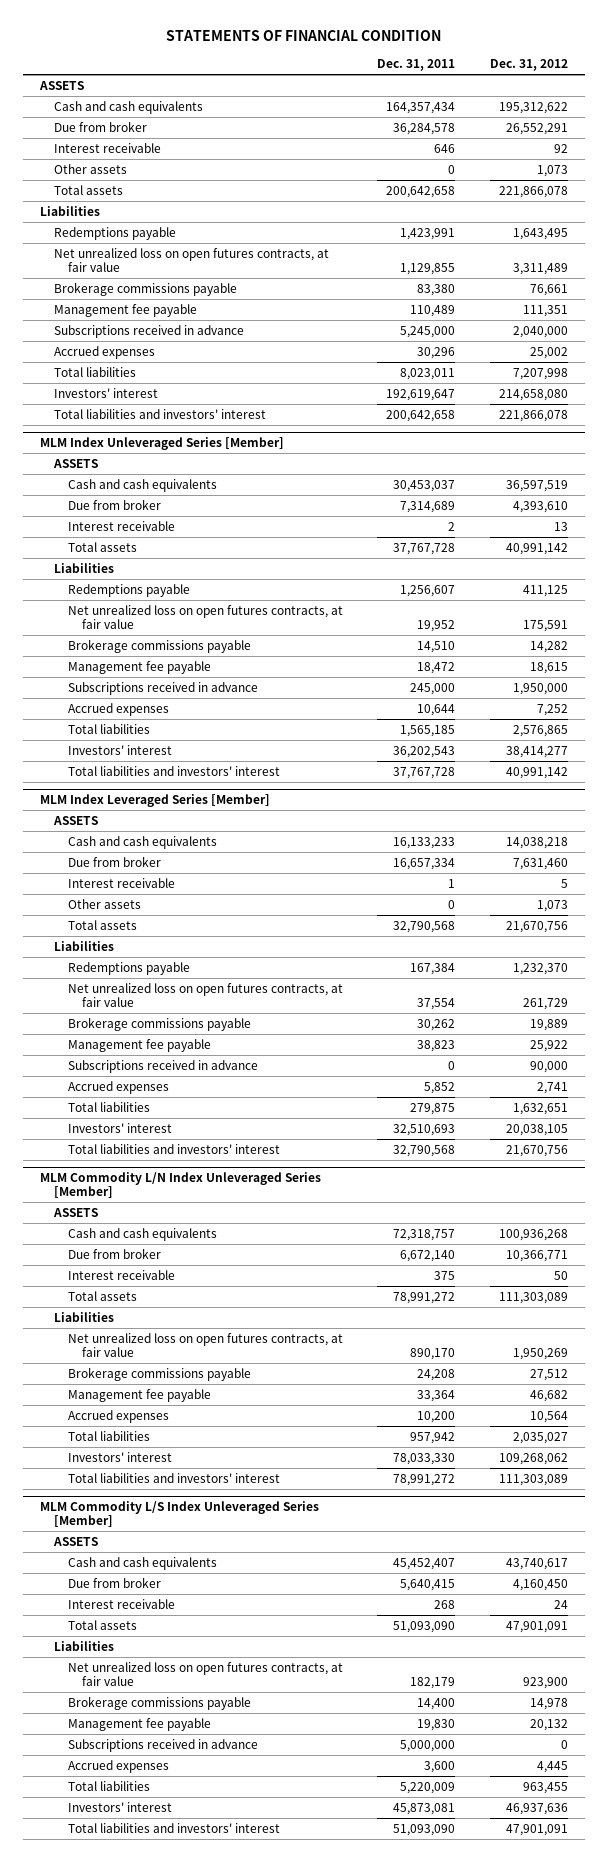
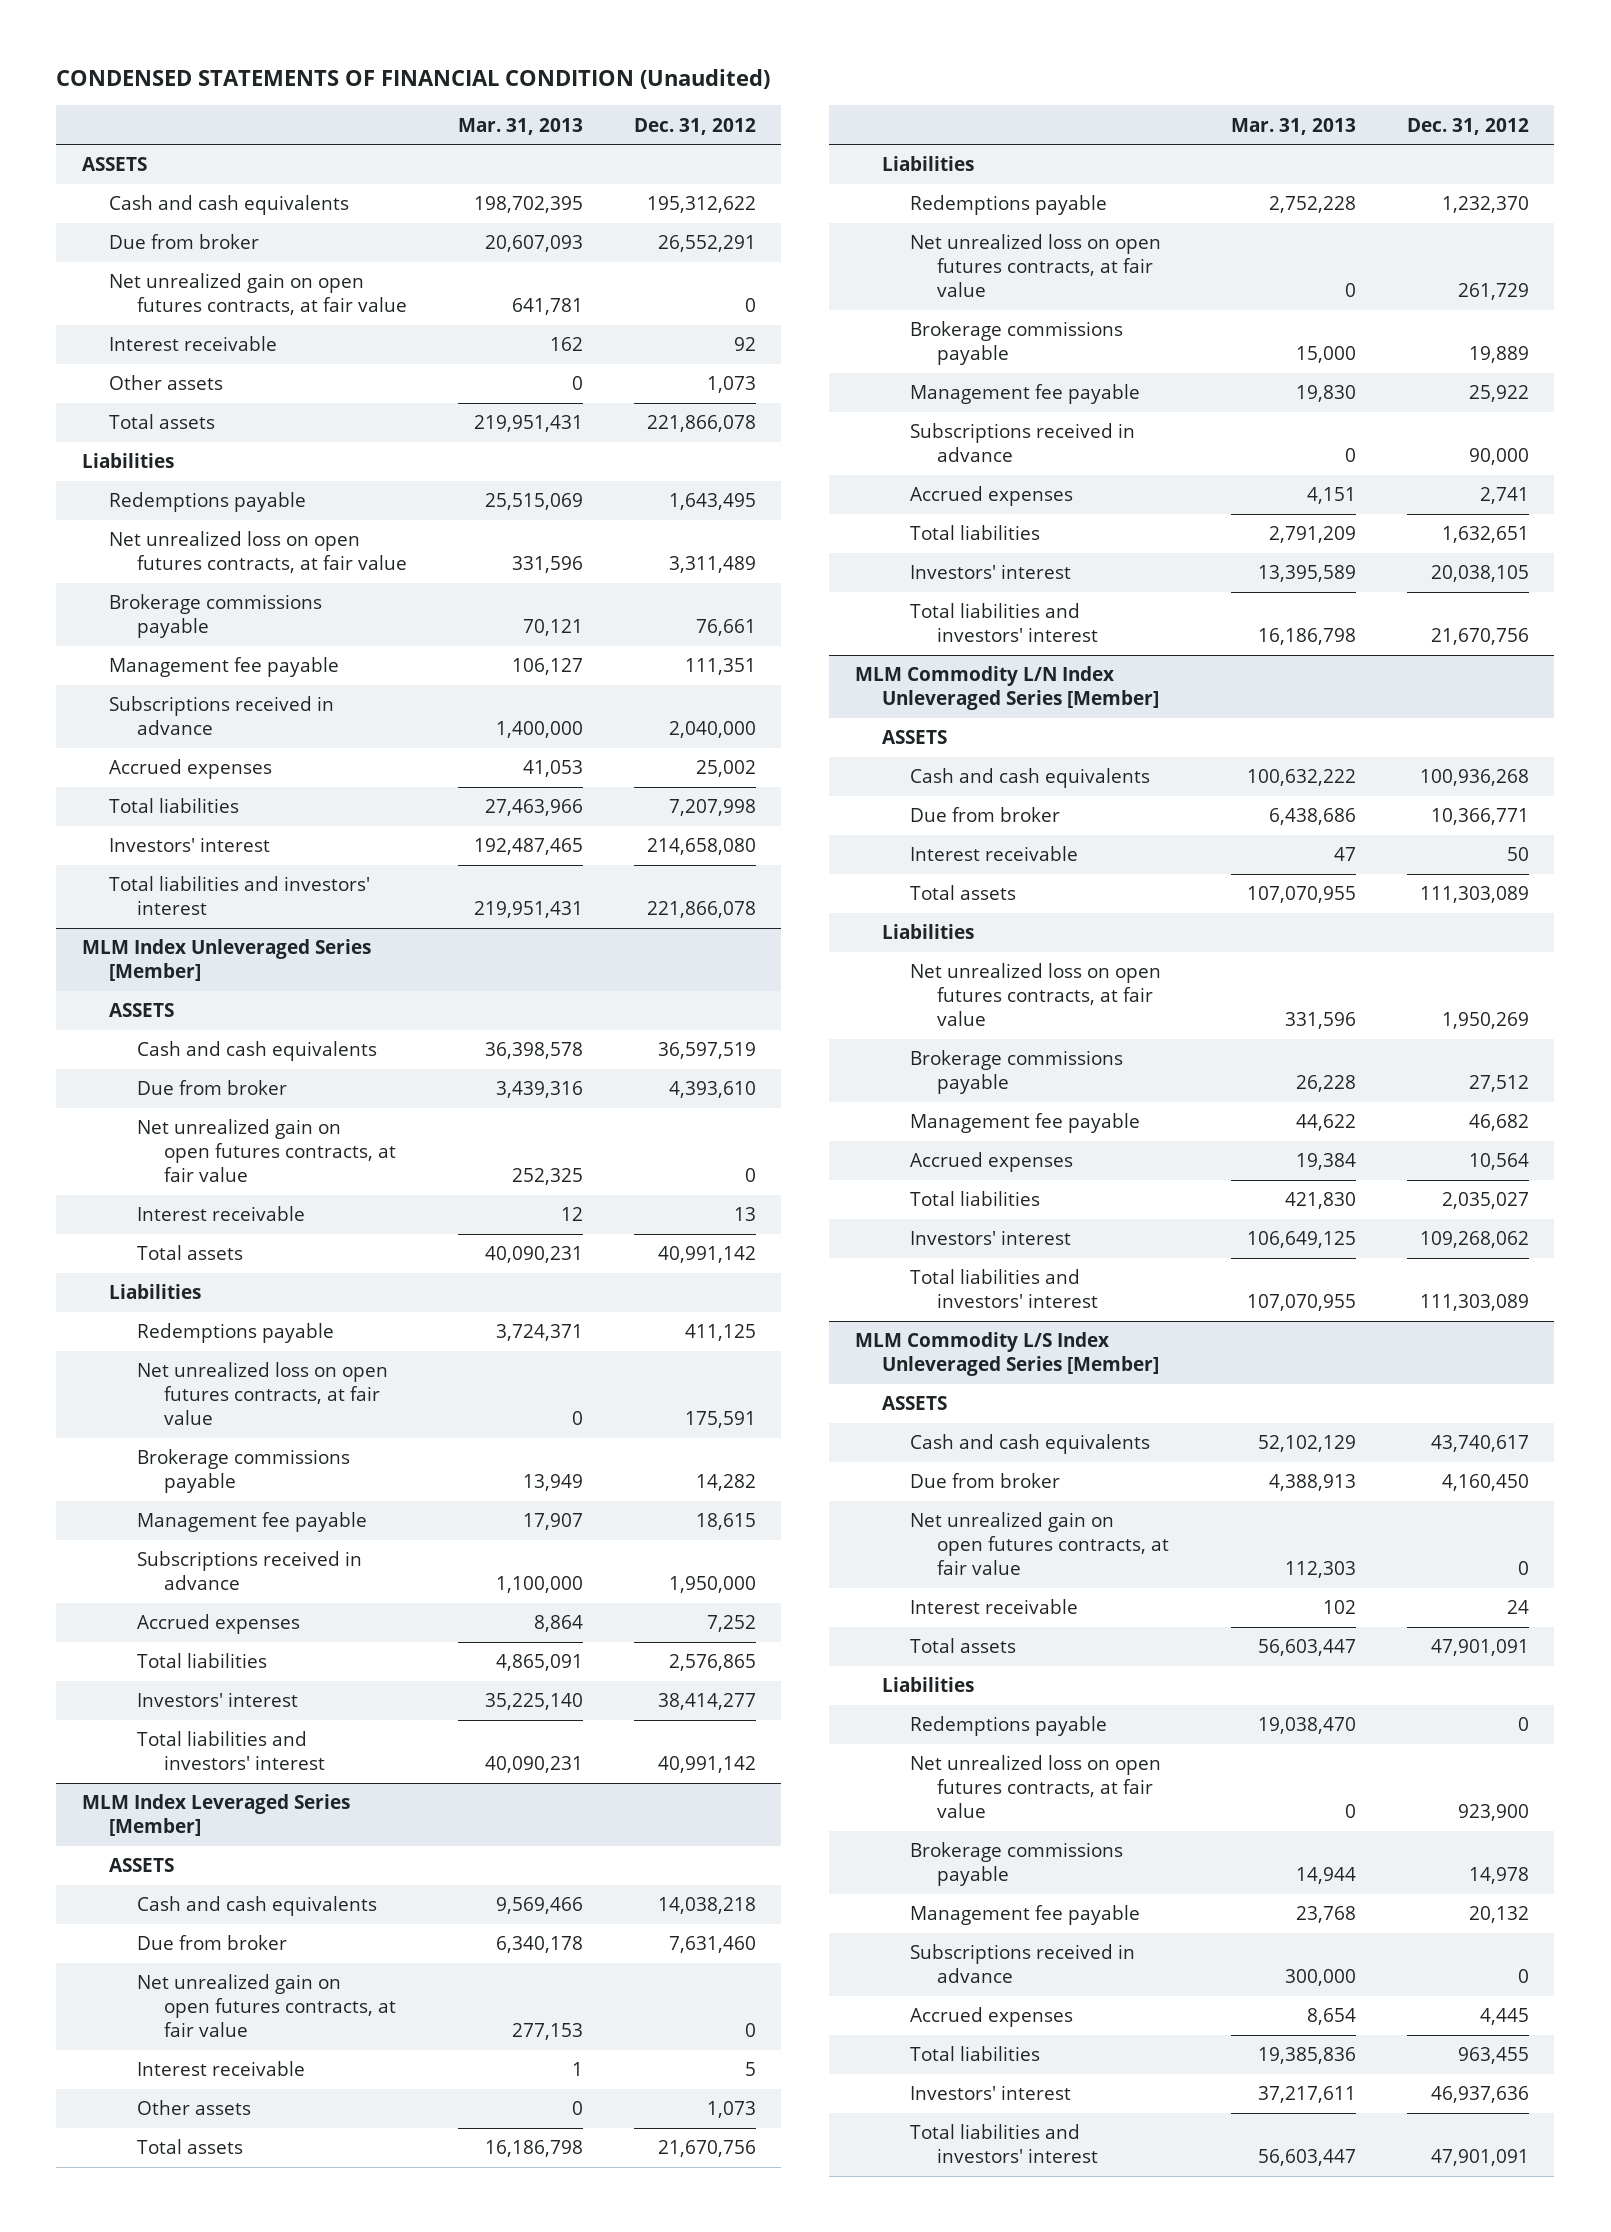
[165,30,441,42] STATEMENTS OF FINANCIAL CONDITION -> [56,69,771,90] CONDENSED STATEMENTS OF FINANCIAL CONDITION (Unaudited)
[377,59,456,72] Dec. 31, 2011 -> none
none -> [457,117,583,135] Mar. 31, 2013
none -> [109,273,407,316] Net unrealized gain on open futures contracts, at fair value
none -> [136,1119,397,1183] Net unrealized gain on open futures contracts, at fair value
none -> [136,1974,397,2038] Net unrealized gain on open futures contracts, at fair value
none -> [909,1512,1169,1576] Net unrealized gain on open futures contracts, at fair value
none -> [909,1716,1107,1737] Redemptions payable

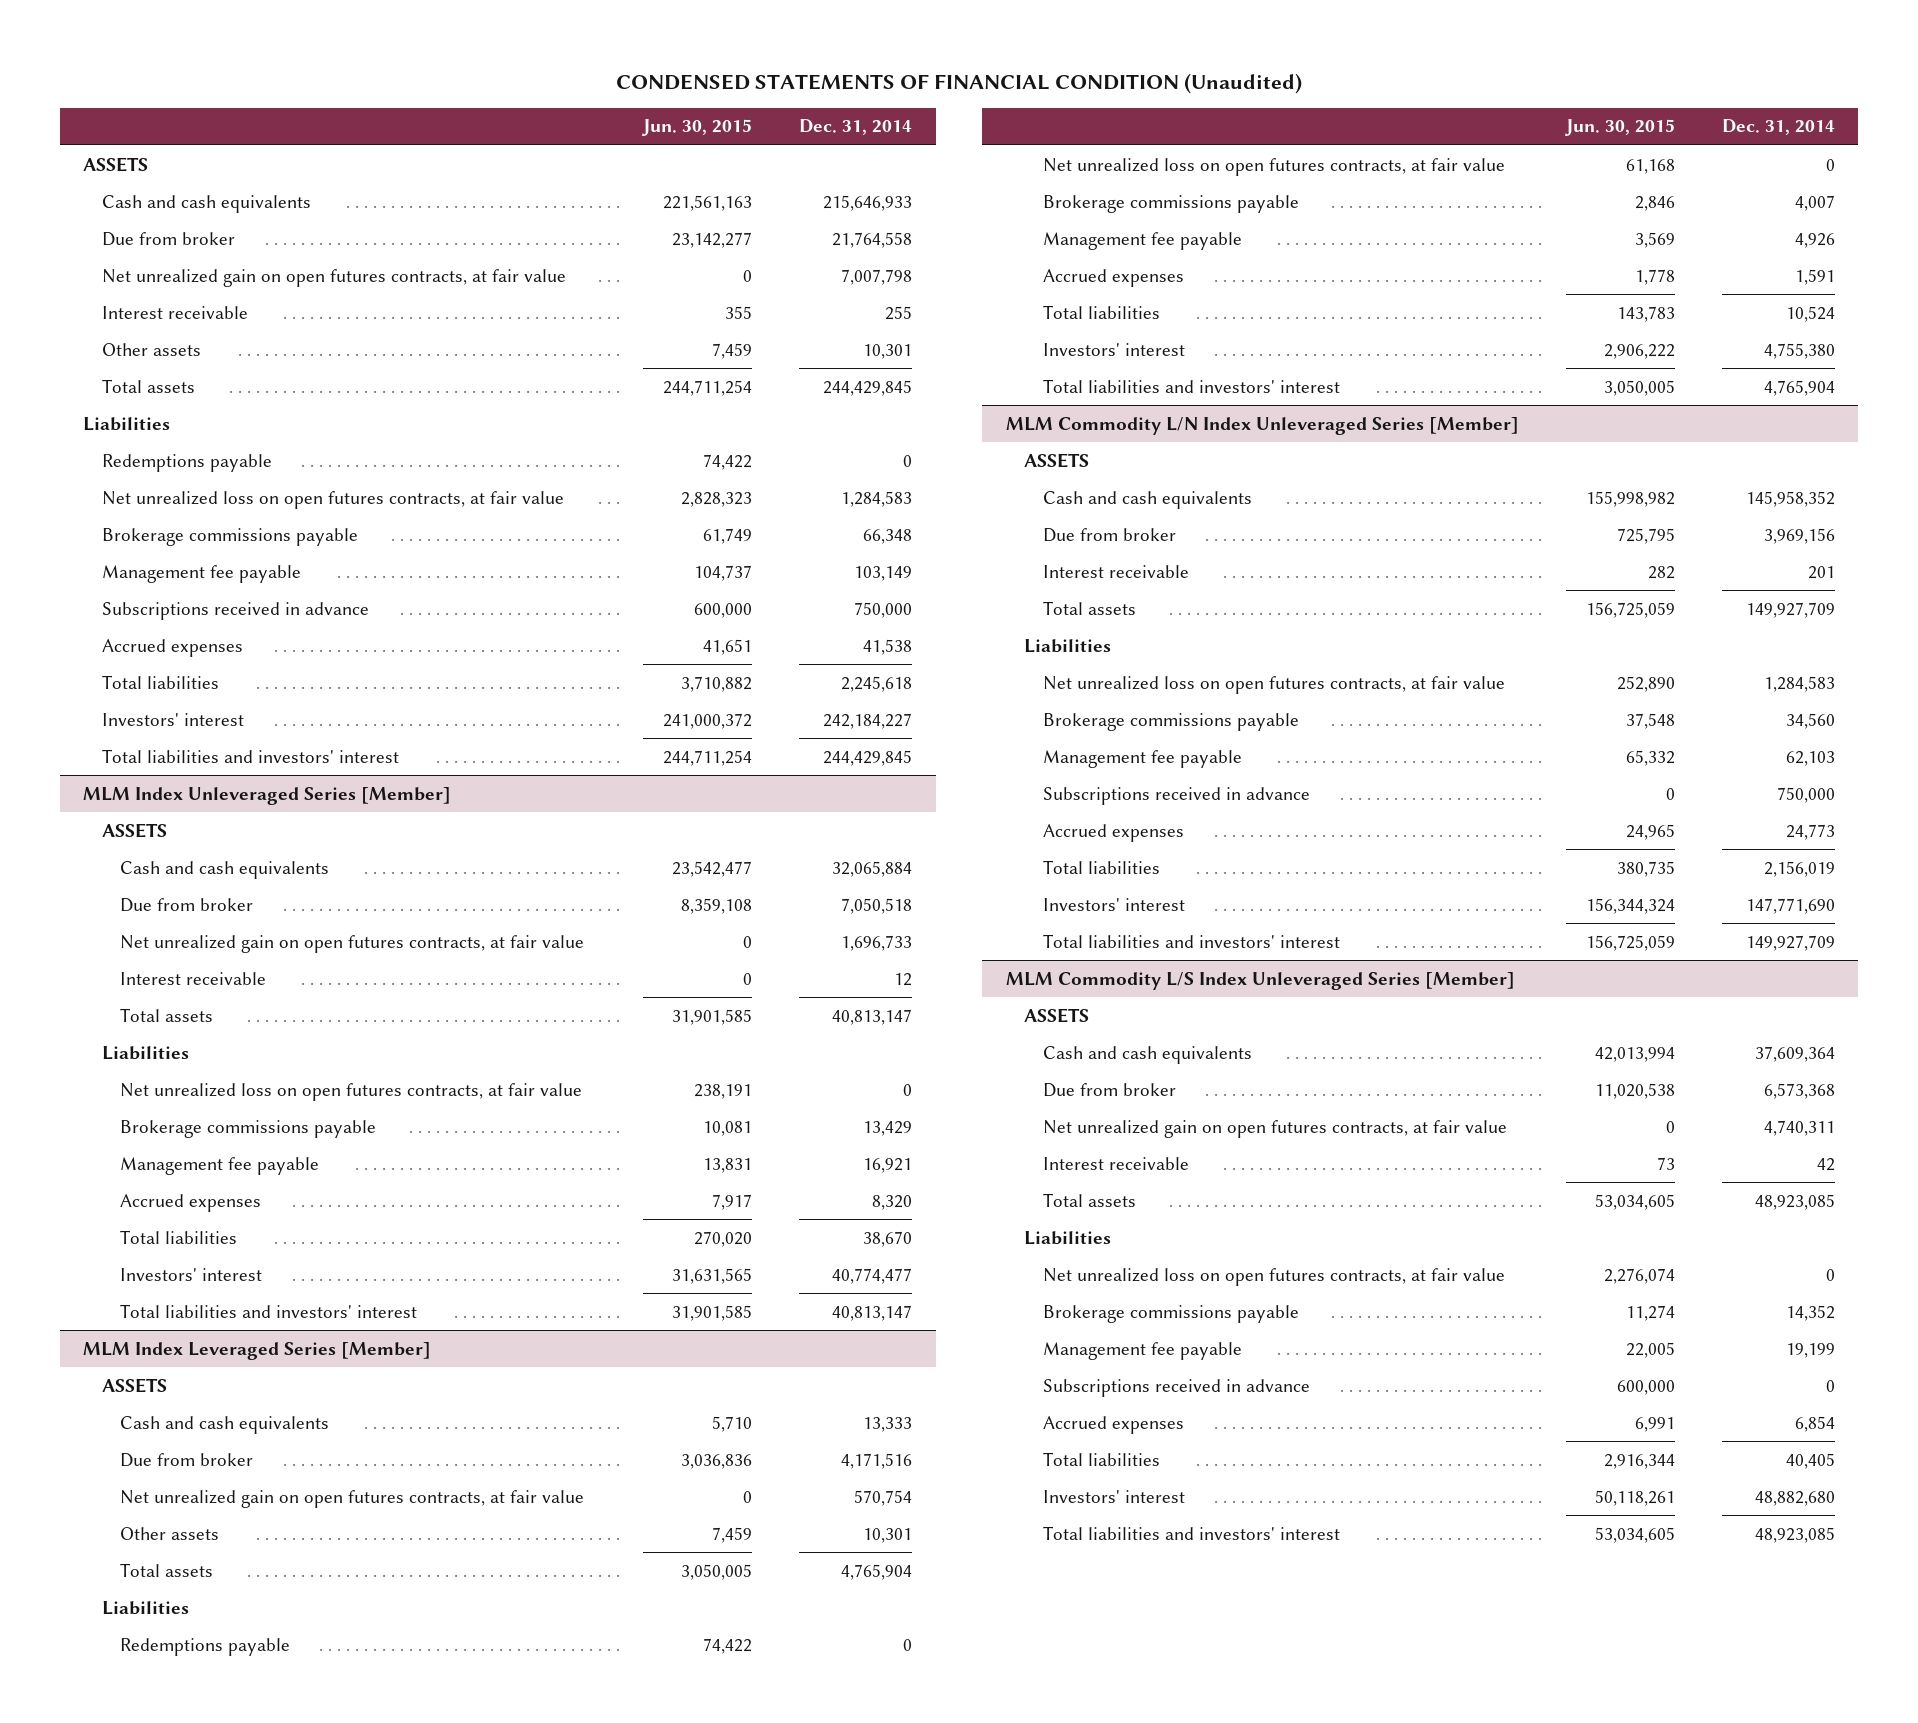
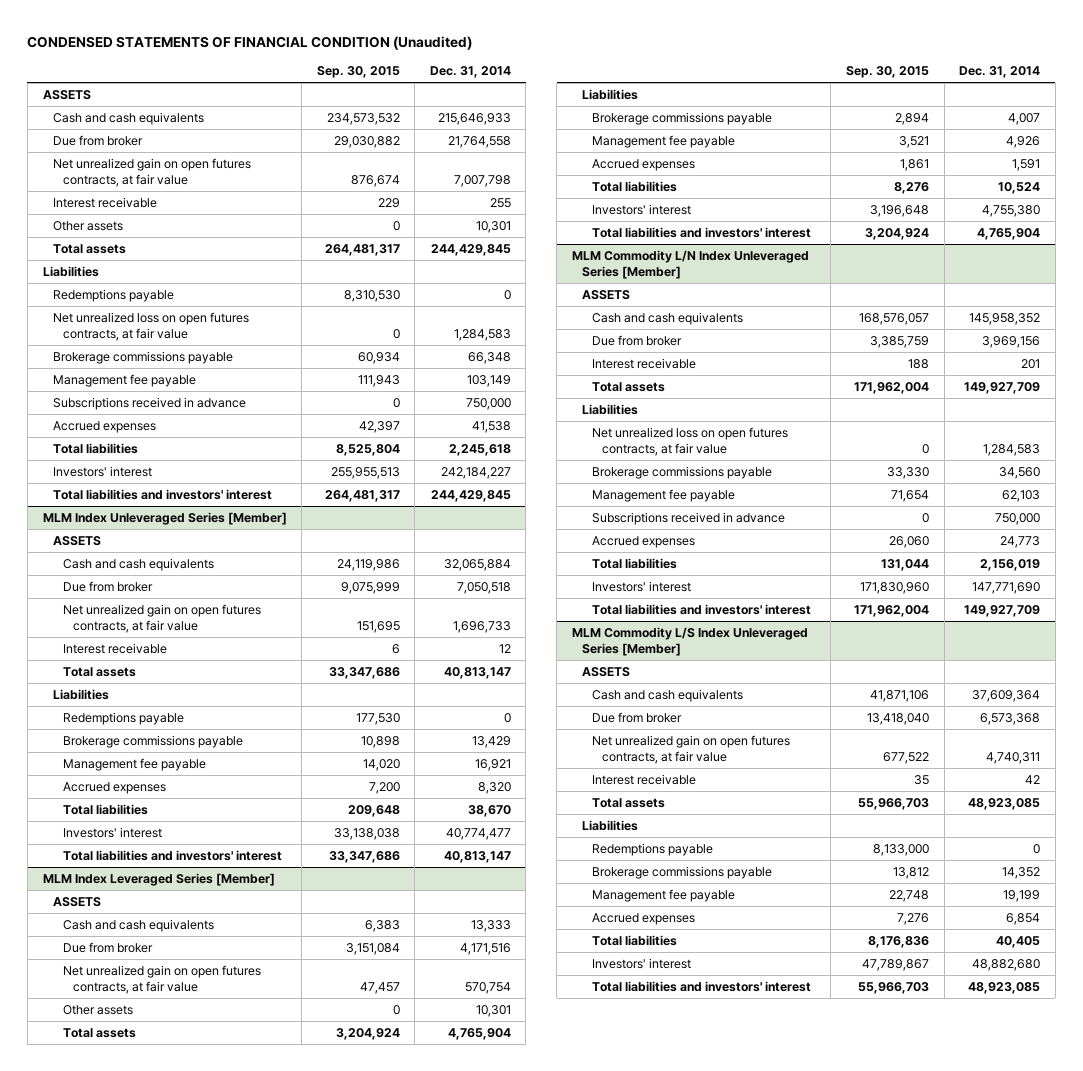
[642,119,753,137] Jun. 30, 2015 -> none
none -> [316,65,400,78] Sep. 30, 2015
[120,1082,583,1101] Net unrealized loss on open futures contracts, at fair value -> none
none -> [62,712,184,726] Redemptions payable
[120,1637,291,1656] Redemptions payable -> none
[1042,157,1505,176] Net unrealized loss on open futures contracts, at fair value -> none
[1042,1267,1505,1286] Net unrealized loss on open futures contracts, at fair value -> none
none -> [592,843,714,857] Redemptions payable
[1042,1378,1310,1397] Subscriptions received in advance -> none

